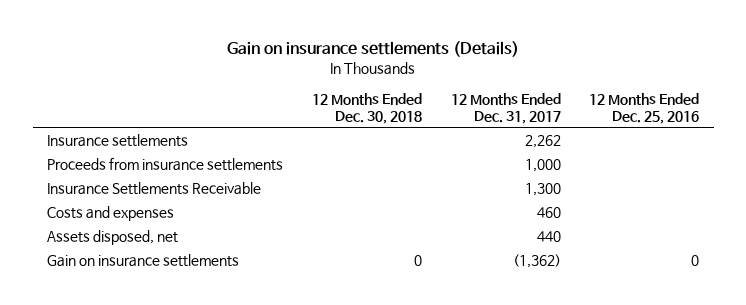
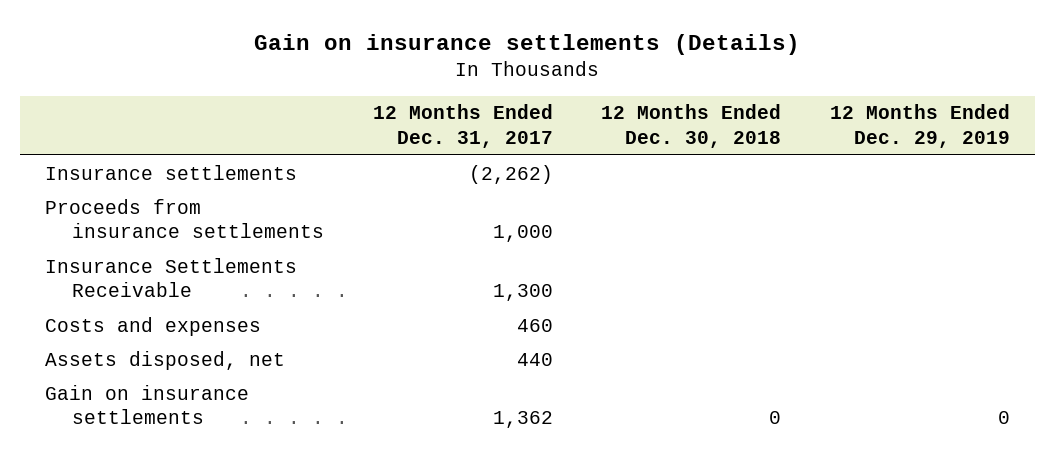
[589,92,700,124] 12 Months Ended Dec. 25, 2016 -> none
none -> [830,104,1011,148] 12 Months Ended Dec. 29, 2019
[524,134,561,148] 2,262 -> [468,164,553,184] (2,262)
[512,253,561,268] (1,362) -> [492,410,553,428] 1,362

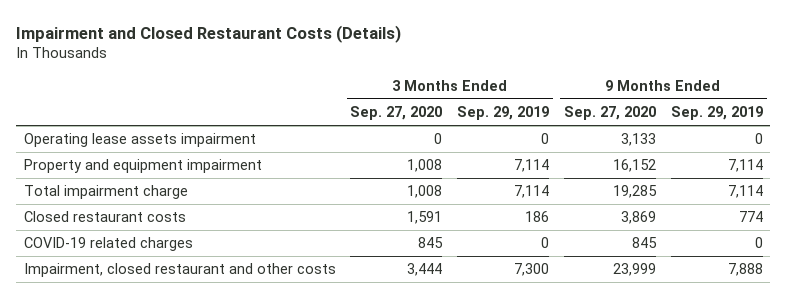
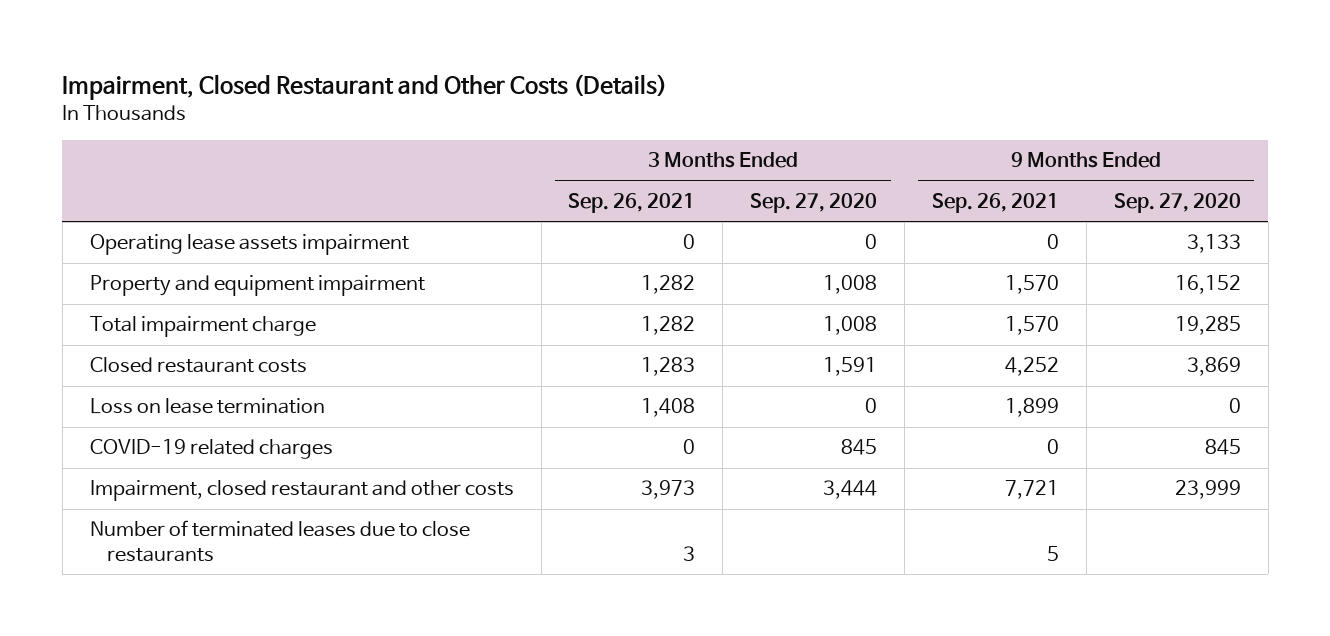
[16,24,402,43] Impairment and Closed Restaurant Costs (Details) -> [62,74,668,101] Impairment, Closed Restaurant and Other Costs (Details)
[457,106,550,121] Sep. 29, 2019 -> none
[670,106,763,121] Sep. 29, 2019 -> none
none -> [568,193,696,214] Sep. 26, 2021
none -> [931,193,1059,214] Sep. 26, 2021
none -> [89,398,325,415] Loss on lease termination
none -> [89,520,470,563] Number of terminated leases due to close restaurants

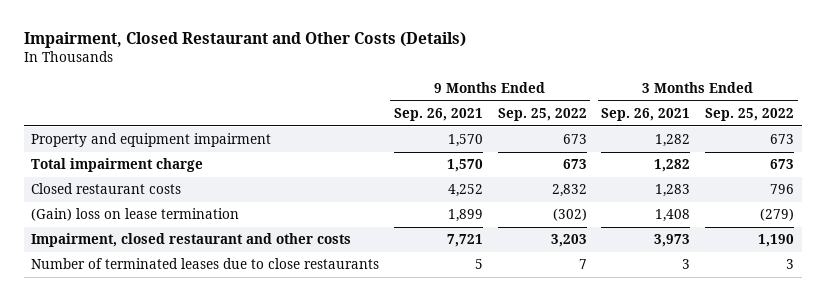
[750,193,878,214] Sep. 27, 2020 -> none
[1113,193,1241,214] Sep. 27, 2020 -> none
none -> [497,107,587,121] Sep. 25, 2022
none -> [705,107,795,121] Sep. 25, 2022
[89,234,409,256] Operating lease assets impairment -> none
[89,439,333,460] COVID-19 related charges -> none
[89,398,325,415] Loss on lease termination -> [31,208,240,222] (Gain) loss on lease termination

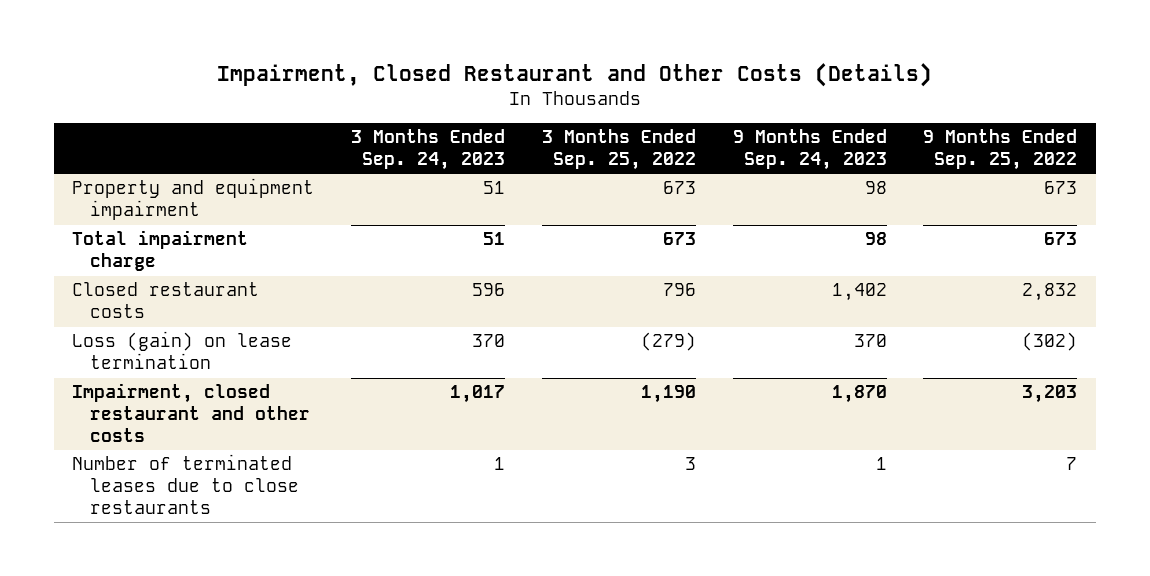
[393,107,483,121] Sep. 26, 2021 -> none
[601,107,691,121] Sep. 26, 2021 -> none
none -> [351,129,506,171] 3 Months Ended Sep. 24, 2023
none -> [732,129,887,171] 9 Months Ended Sep. 24, 2023
[31,208,240,222] (Gain) loss on lease termination -> [72,331,293,370] Loss (gain) on lease termination

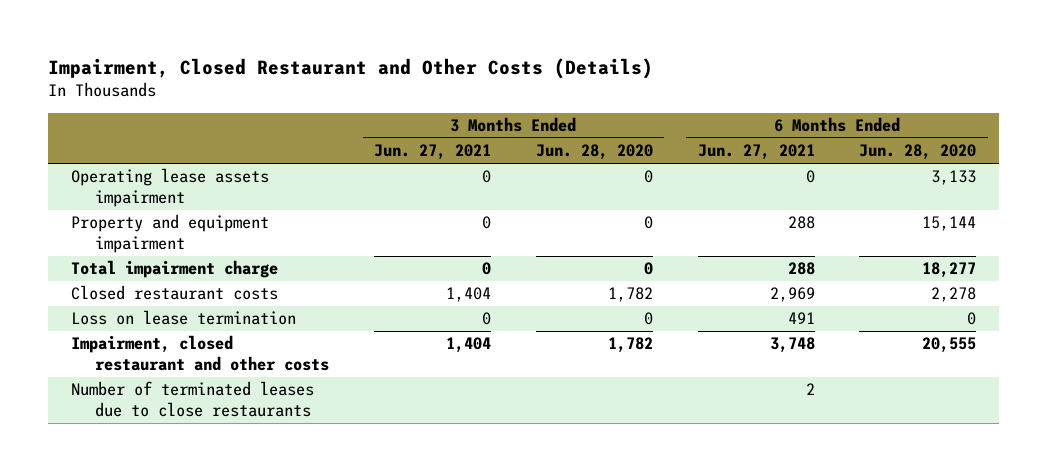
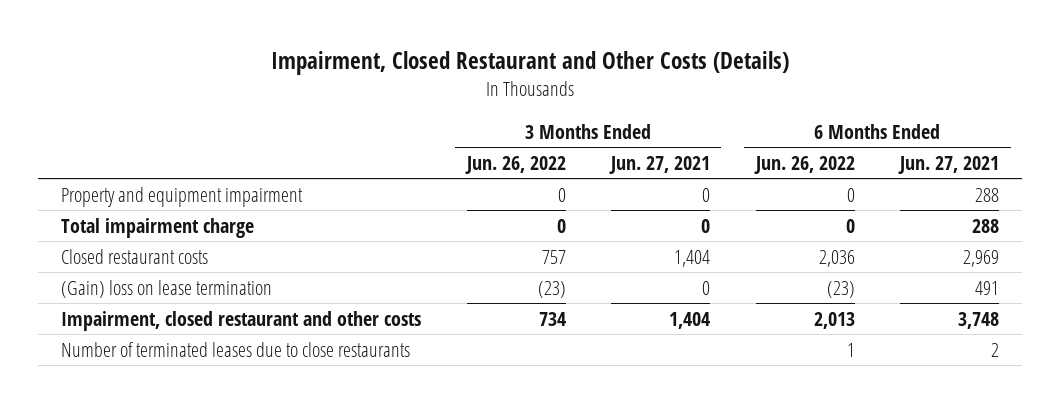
[535,144,653,161] Jun. 28, 2020 -> none
[859,144,977,161] Jun. 28, 2020 -> none
none -> [464,155,566,174] Jun. 26, 2022
none -> [753,155,855,174] Jun. 26, 2022
[70,168,269,207] Operating lease assets impairment -> none
[70,310,296,326] Loss on lease termination -> [60,279,272,298] (Gain) loss on lease termination

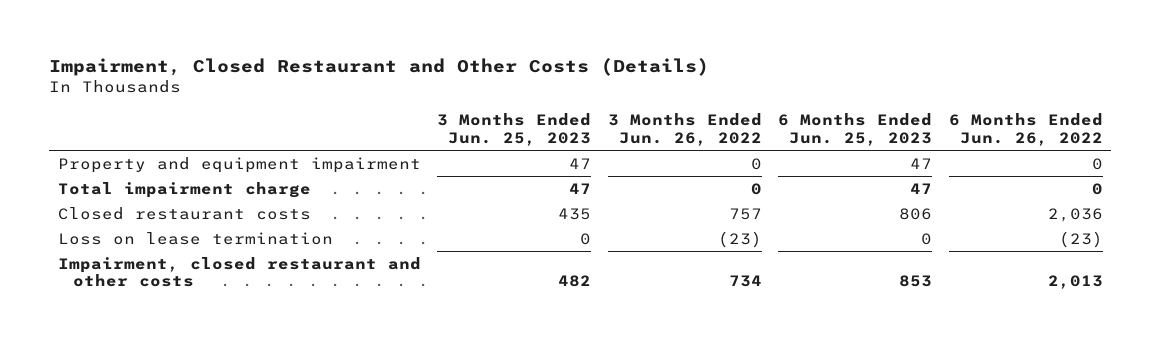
[609,155,711,174] Jun. 27, 2021 -> none
[898,155,1000,174] Jun. 27, 2021 -> none
none -> [437,113,592,146] 3 Months Ended Jun. 25, 2023
none -> [778,113,933,146] 6 Months Ended Jun. 25, 2023
[60,279,272,298] (Gain) loss on lease termination -> [57,231,333,245] Loss on lease termination
[60,341,410,357] Number of terminated leases due to close restaurants -> none

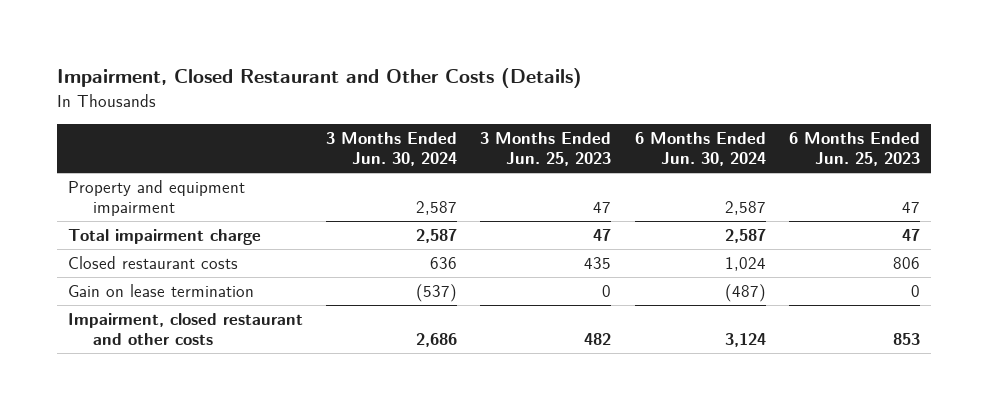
[607,113,762,146] 3 Months Ended Jun. 26, 2022 -> none
[948,113,1103,146] 6 Months Ended Jun. 26, 2022 -> none
none -> [326,131,458,167] 3 Months Ended Jun. 30, 2024
none -> [634,131,766,167] 6 Months Ended Jun. 30, 2024
[57,231,333,245] Loss on lease termination -> [68,284,255,298] Gain on lease termination

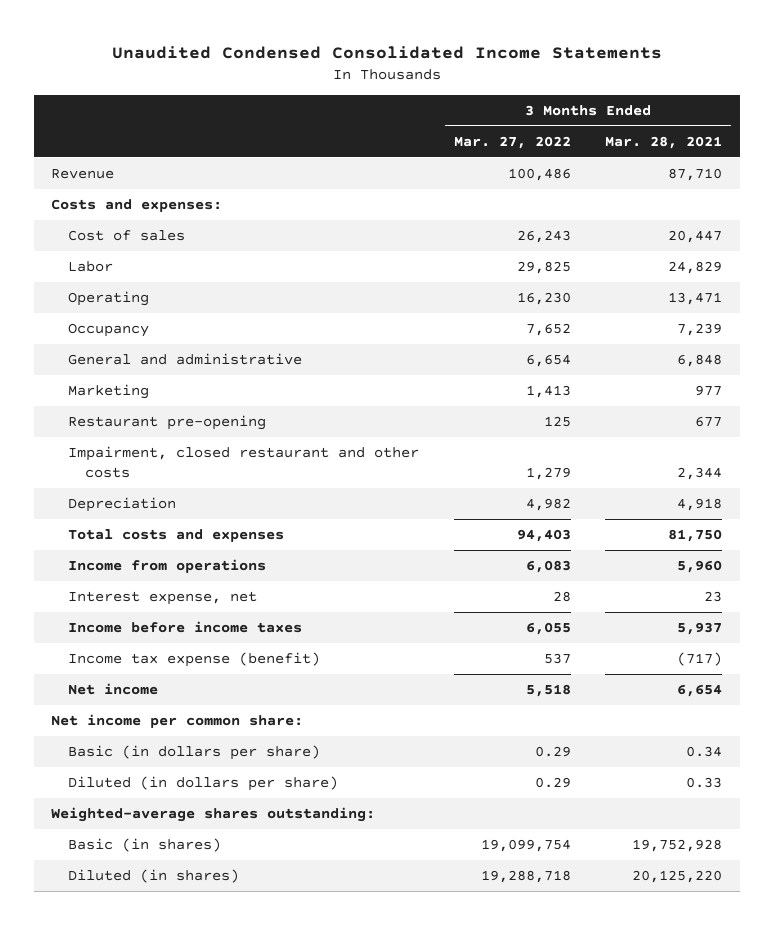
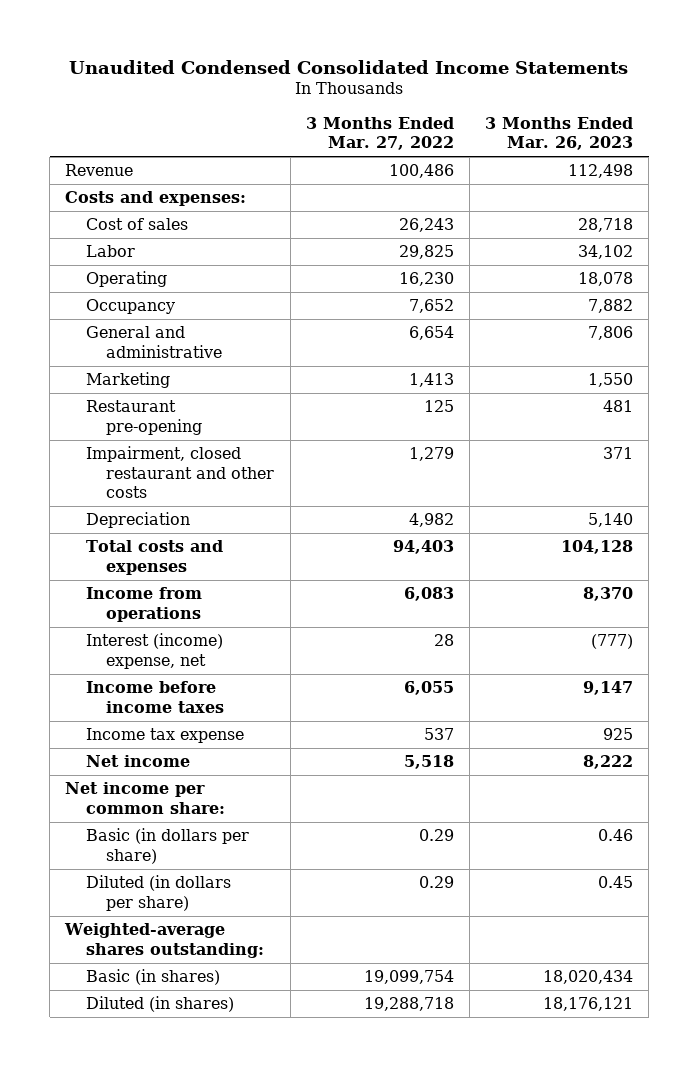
[605,135,723,149] Mar. 28, 2021 -> none
none -> [484,117,633,151] 3 Months Ended Mar. 26, 2023
[67,590,257,605] Interest expense, net -> [85,633,223,669] Interest (income) expense, net
[67,651,320,667] Income tax expense (benefit) -> [85,728,244,744] Income tax expense

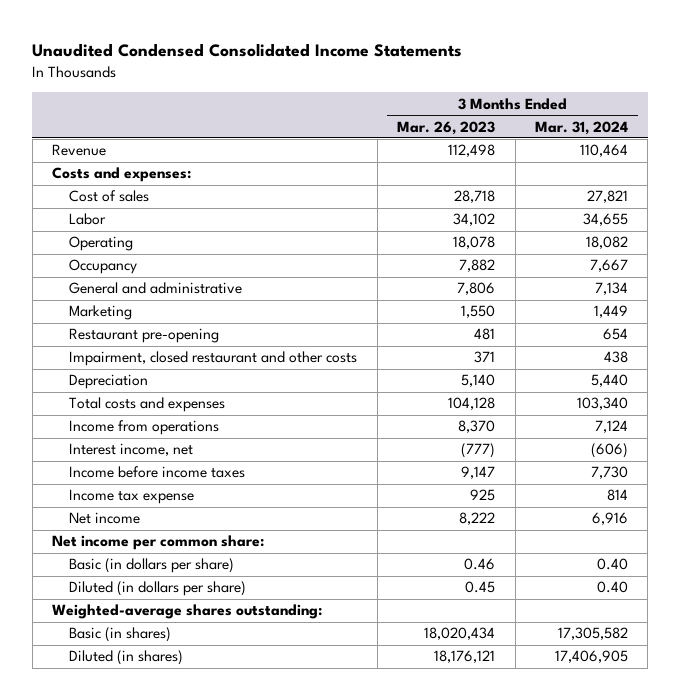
[305,117,454,151] 3 Months Ended Mar. 27, 2022 -> none
none -> [534,120,628,135] Mar. 31, 2024
[85,633,223,669] Interest (income) expense, net -> [69,443,194,457] Interest income, net

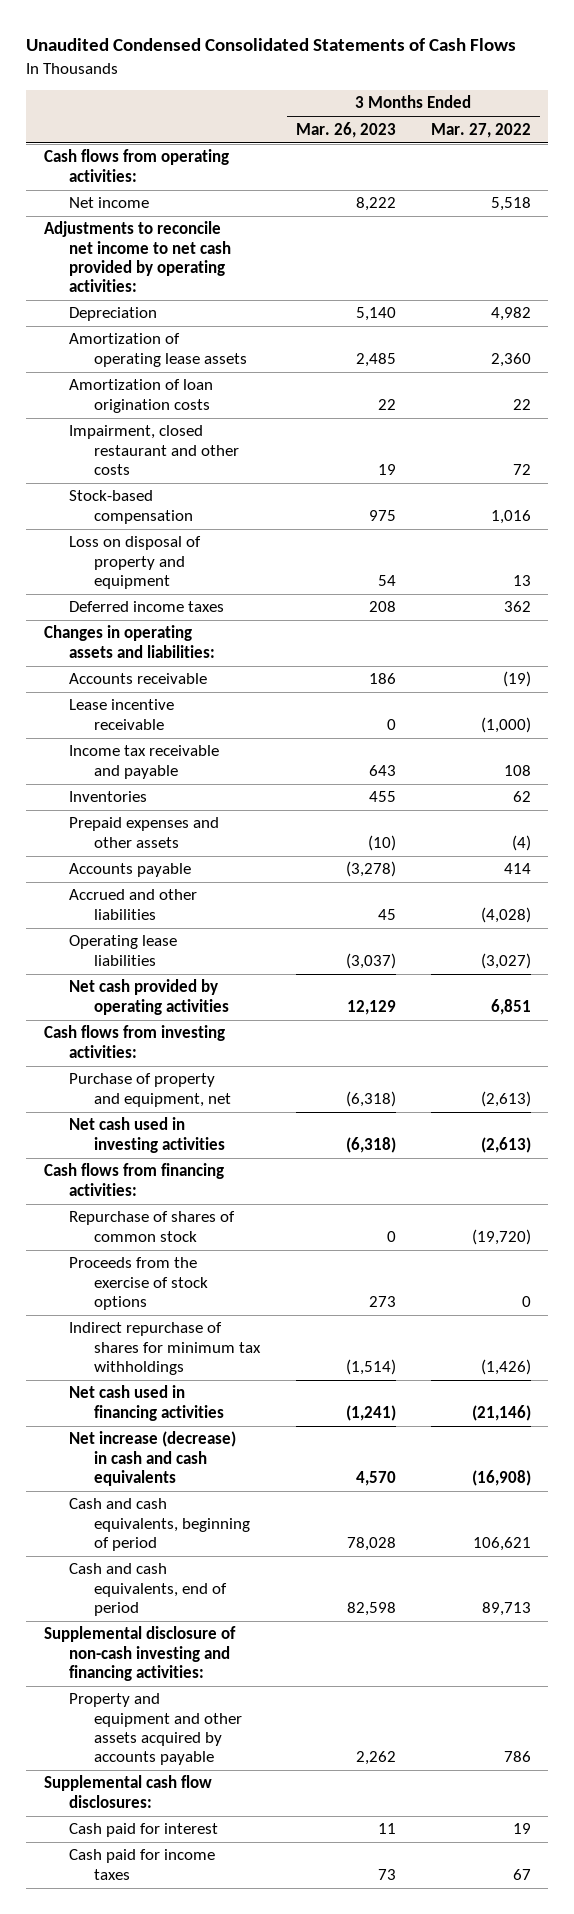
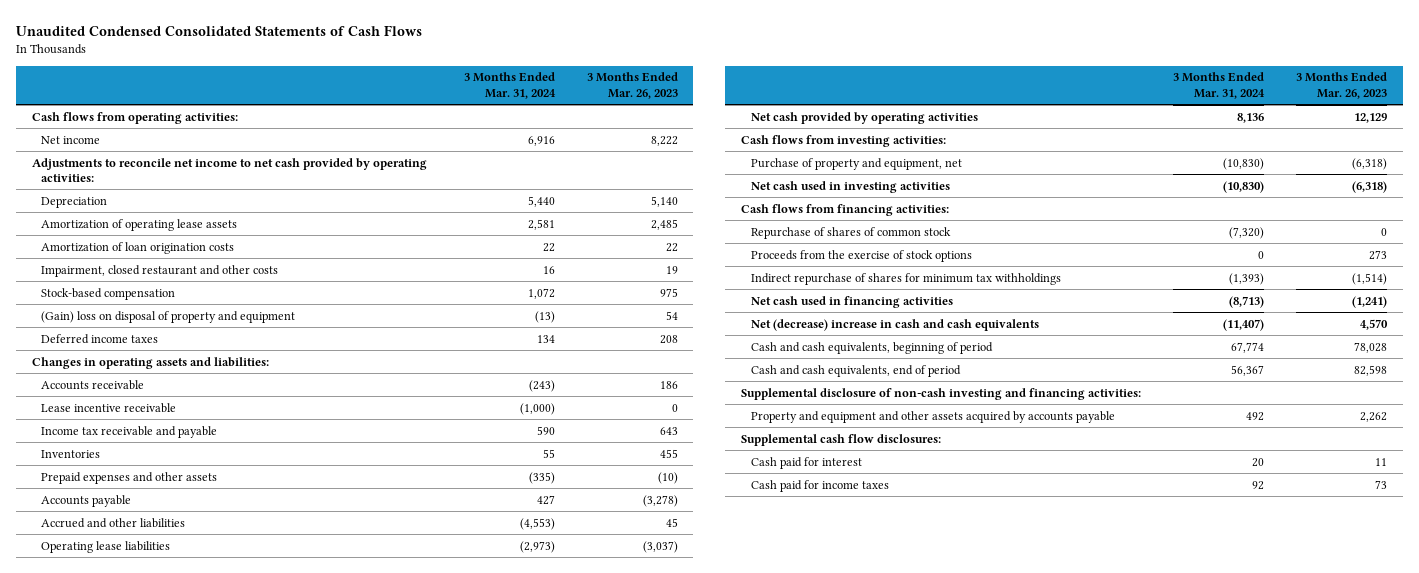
[430,122,531,138] Mar. 27, 2022 -> none
none -> [463,72,556,99] 3 Months Ended Mar. 31, 2024
[68,536,201,590] Loss on disposal of property and equipment -> [41,310,296,323] (Gain) loss on disposal of property and equipment
[68,1431,236,1487] Net increase (decrease) in cash and cash equivalents -> [750,318,1039,331] Net (decrease) increase in cash and cash equivalents

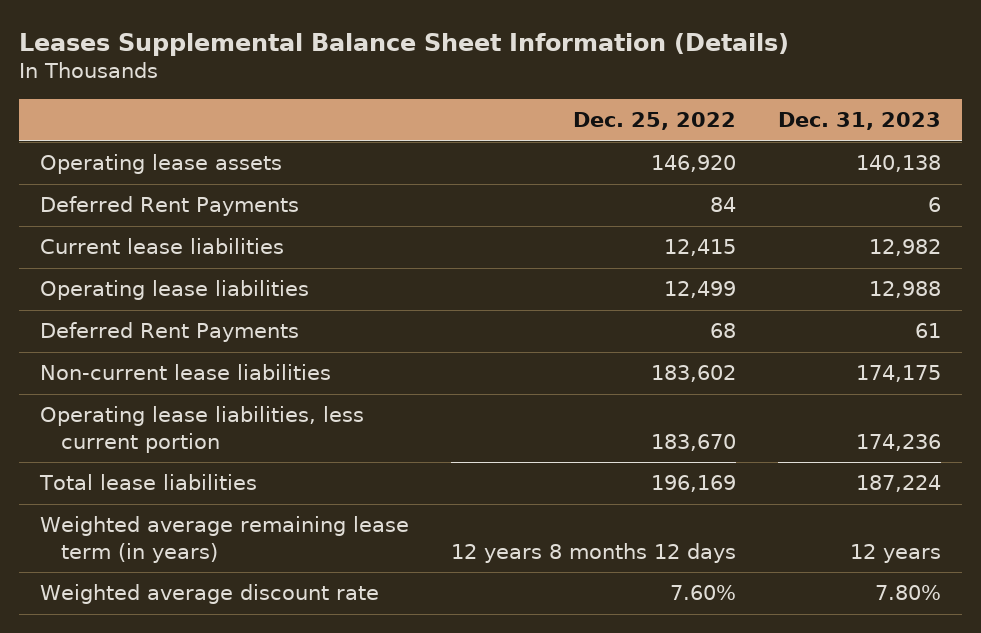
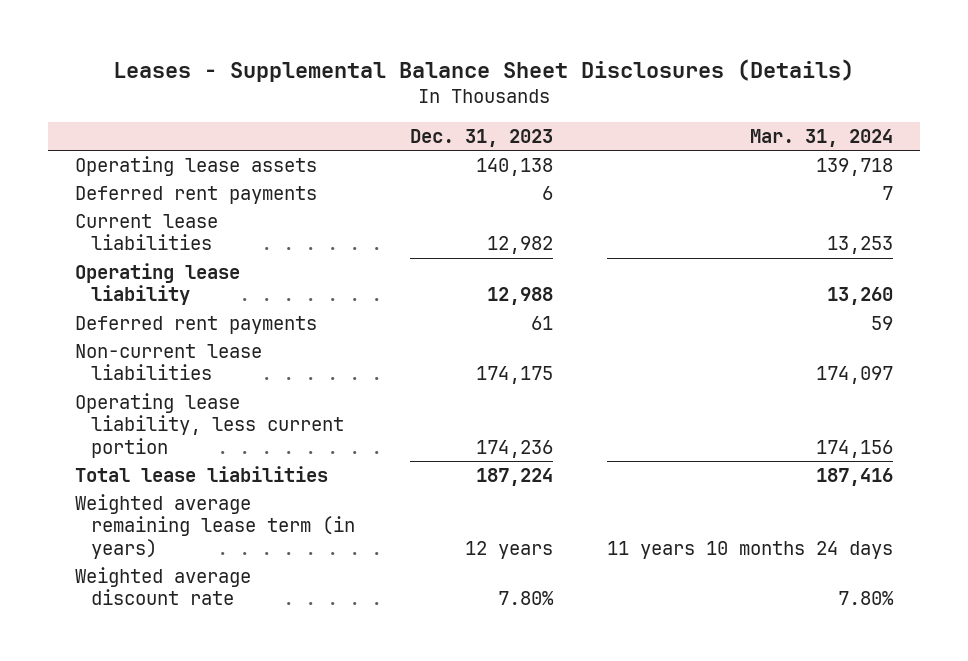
[19,32,790,56] Leases Supplemental Balance Sheet Information (Details) -> [112,58,854,82] Leases - Supplemental Balance Sheet Disclosures (Details)
[573,112,737,131] Dec. 25, 2022 -> none
none -> [749,129,893,148] Mar. 31, 2024
[40,196,300,217] Deferred Rent Payments -> [75,186,318,205] Deferred rent payments
[40,280,310,301] Operating lease liabilities -> [75,263,241,306] Operating lease liability
[40,322,300,343] Deferred Rent Payments -> [75,316,318,335] Deferred rent payments
[40,406,365,453] Operating lease liabilities, less current portion -> [75,393,345,458] Operating lease liability, less current portion

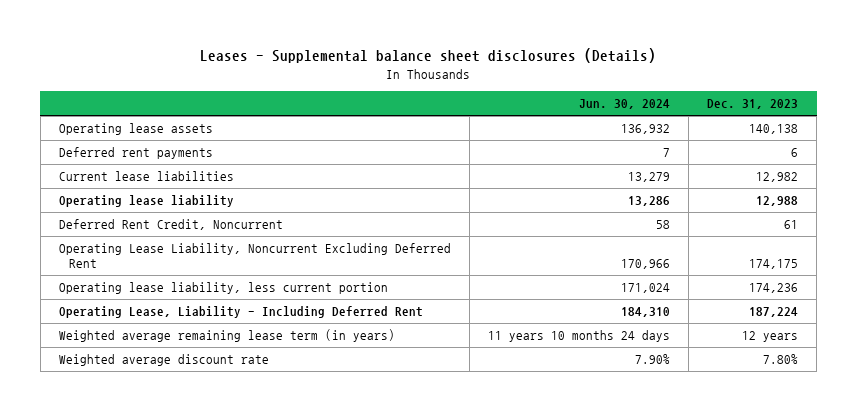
[112,58,854,82] Leases - Supplemental Balance Sheet Disclosures (Details) -> [200,48,657,64] Leases - Supplemental balance sheet disclosures (Details)
[749,129,893,148] Mar. 31, 2024 -> none
none -> [578,99,670,110] Jun. 30, 2024
[75,316,318,335] Deferred rent payments -> [58,219,283,231] Deferred Rent Credit, Noncurrent
[75,344,263,381] Non-current lease liabilities -> [58,243,451,269] Operating Lease Liability, Noncurrent Excluding Deferred Rent
[75,466,329,483] Total lease liabilities -> [58,306,423,319] Operating Lease, Liability - Including Deferred Rent

